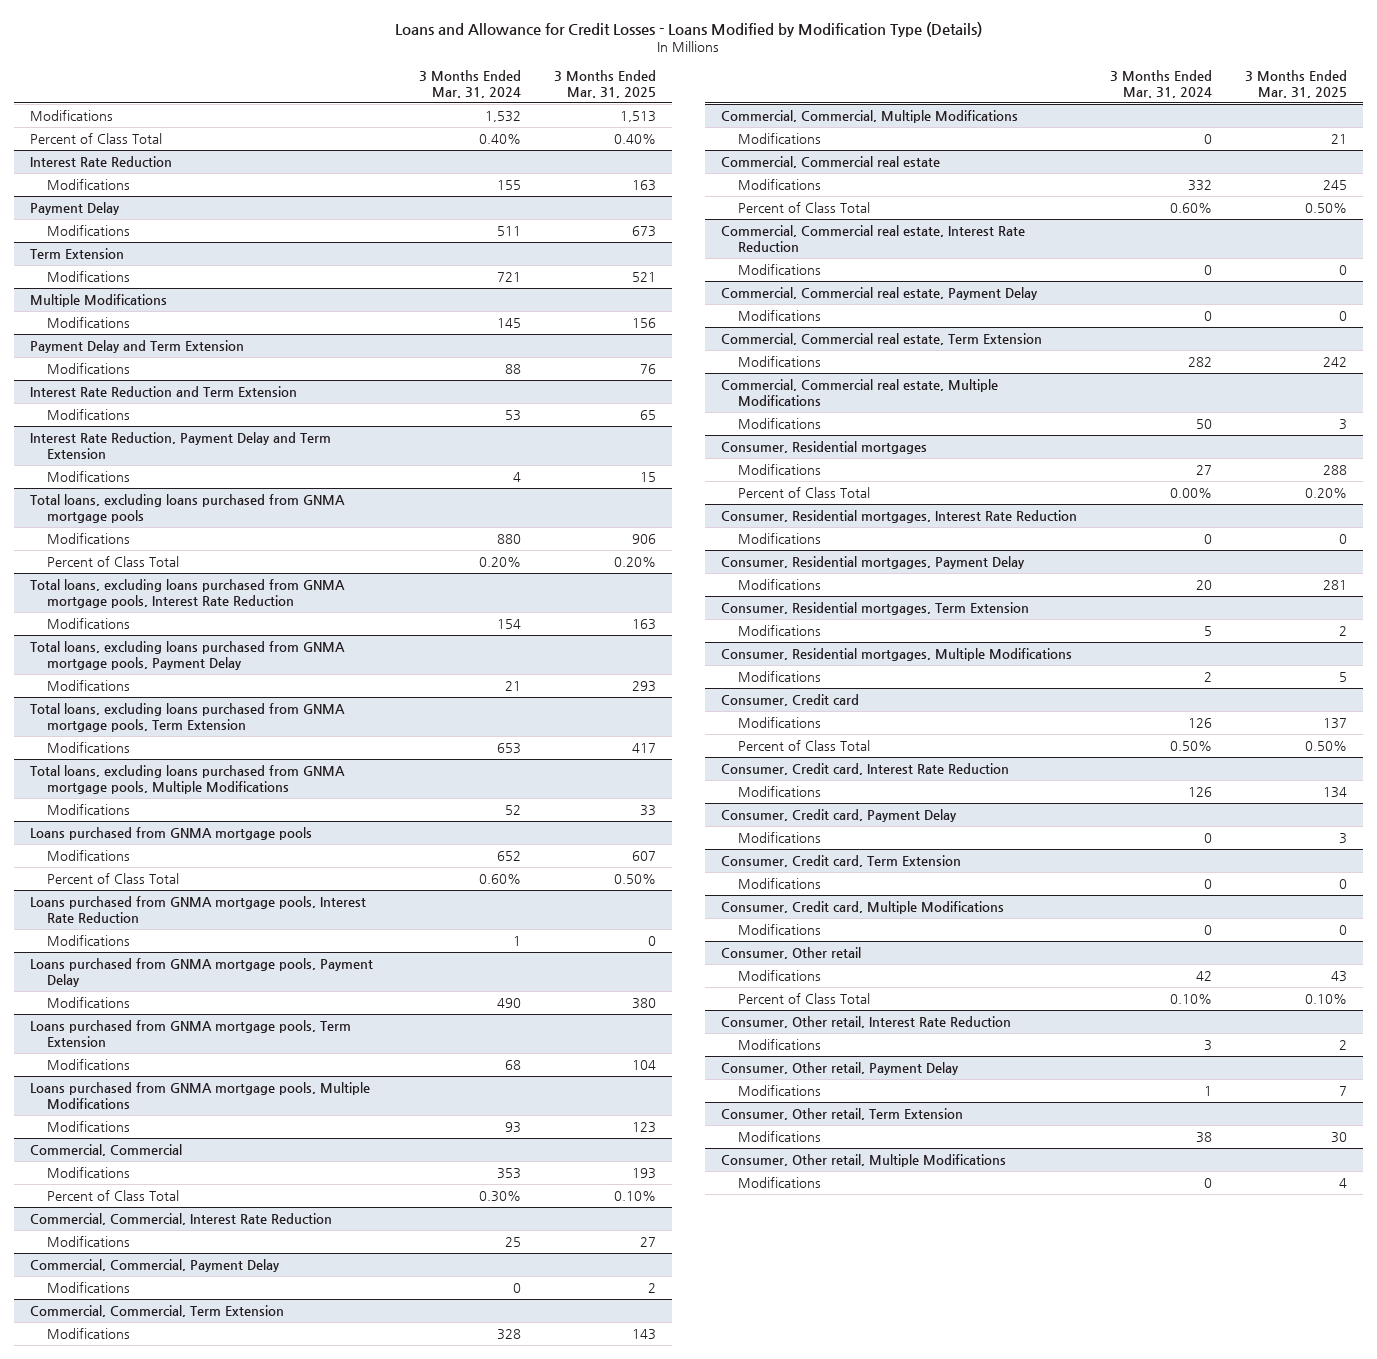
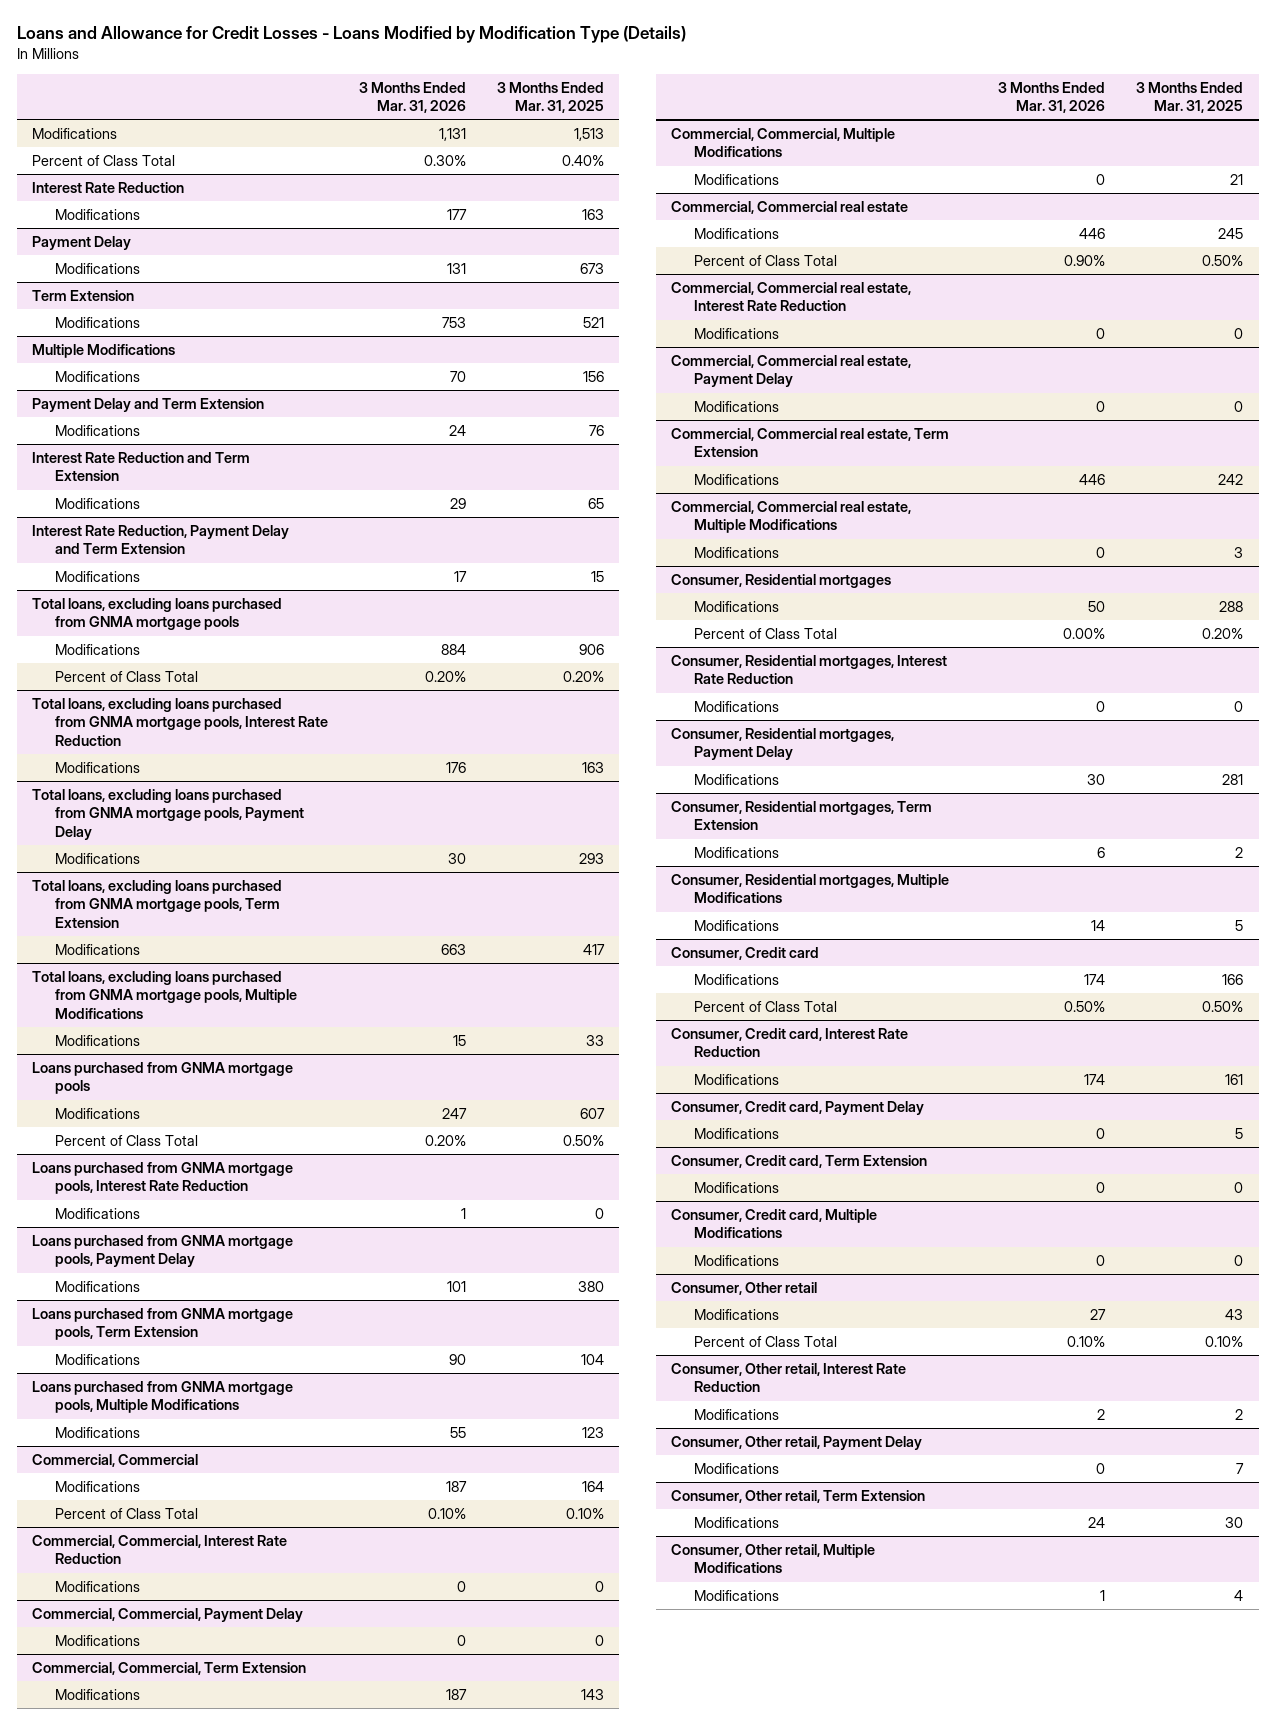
[418,69,521,98] 3 Months Ended Mar. 31, 2024 -> none
none -> [358,81,466,114] 3 Months Ended Mar. 31, 2026
[631,1167,656,1179] 193 -> [581,1480,604,1492] 164
[639,1236,656,1247] 27 -> [594,1580,604,1592] 0
[647,1282,656,1293] 2 -> [594,1634,604,1646] 0
[1322,717,1347,729] 137 -> [1222,973,1244,985] 166
[1322,786,1347,798] 134 -> [1225,1073,1244,1085] 161
[1338,832,1347,844] 3 -> [1235,1127,1244,1139] 5

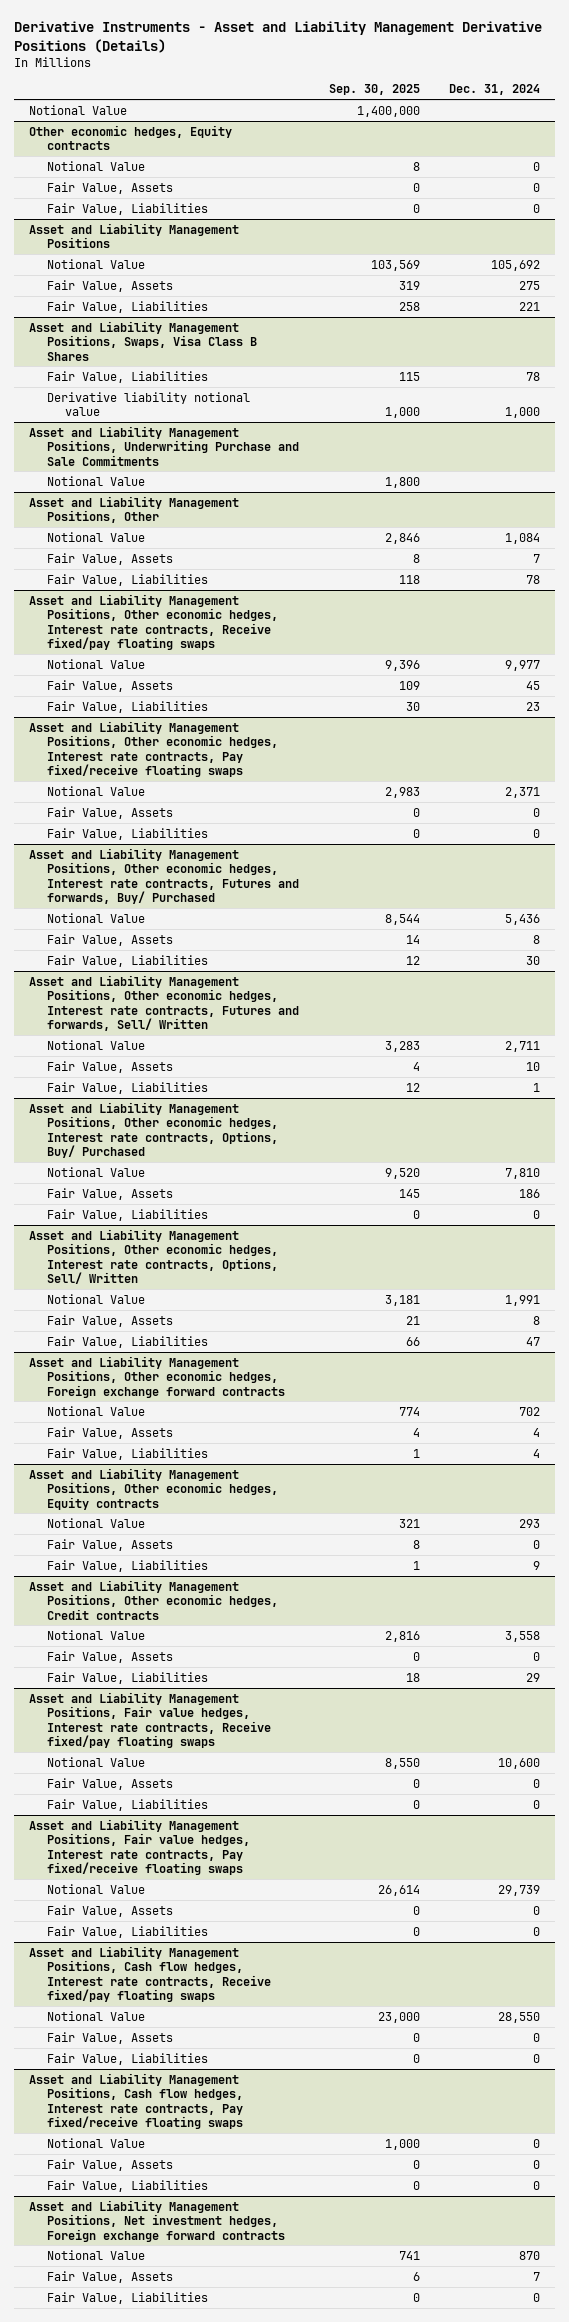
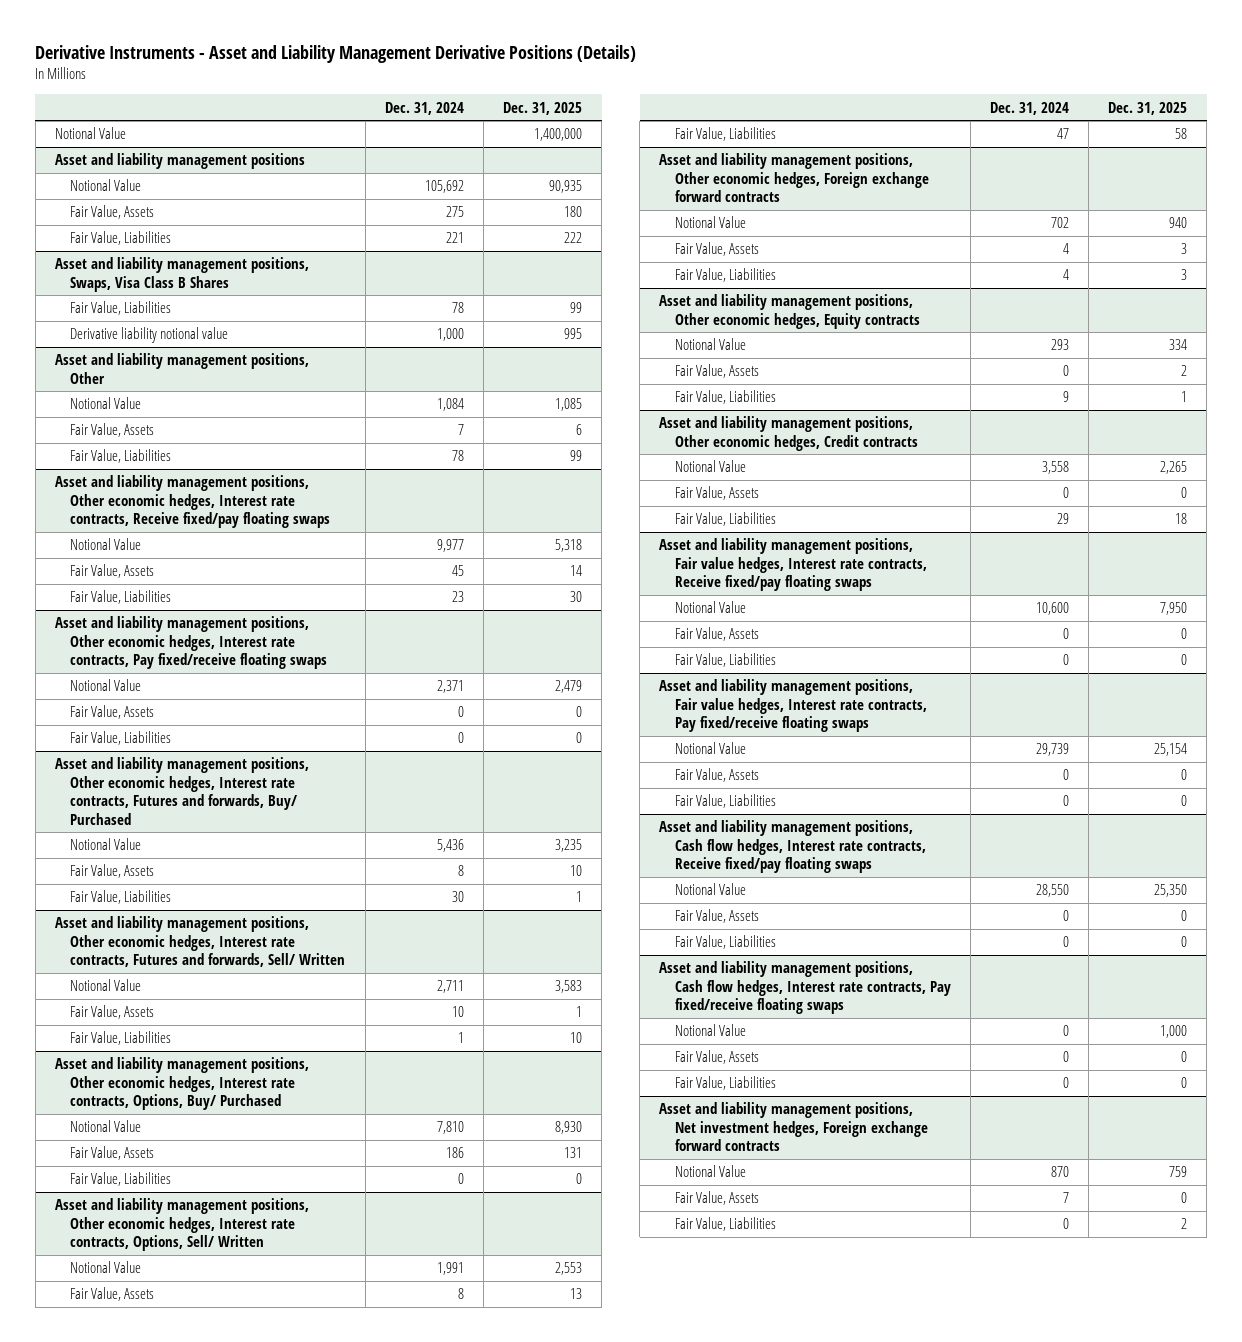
[328,84,420,96] Sep. 30, 2025 -> none
none -> [503,101,583,115] Dec. 31, 2025
[28,124,232,151] Other economic hedges, Equity contracts -> none
[46,160,145,171] Notional Value -> none
[46,181,173,194] Fair Value, Assets -> none
[46,202,208,215] Fair Value, Liabilities -> none
[28,222,239,249] Asset and Liability Management Positions -> [54,153,305,170] Asset and liability management positions
[28,320,257,361] Asset and Liability Management Positions, Swaps, Visa Class B Shares -> [54,257,309,292] Asset and liability management positions, Swaps, Visa Class B Shares
[28,425,299,466] Asset and Liability Management Positions, Underwriting Purchase and Sale Commitments -> none
[46,475,145,486] Notional Value -> none
[28,495,239,524] Asset and Liability Management Positions, Other -> [54,353,309,384] Asset and liability management positions, Other
[28,593,278,650] Asset and Liability Management Positions, Other economic hedges, Interest rate contracts, Receive fixed/pay floating swaps -> [54,475,331,529] Asset and liability management positions, Other economic hedges, Interest rate contracts, Receive fixed/pay floating swaps
[28,720,278,777] Asset and Liability Management Positions, Other economic hedges, Interest rate contracts, Pay fixed/receive floating swaps -> [54,616,328,670] Asset and liability management positions, Other economic hedges, Interest rate contracts, Pay fixed/receive floating swaps
[28,847,299,904] Asset and Liability Management Positions, Other economic hedges, Interest rate contracts, Futures and forwards, Buy/ Purchased -> [54,757,309,826] Asset and liability management positions, Other economic hedges, Interest rate contracts, Futures and forwards, Buy/ Purchased
[28,974,299,1031] Asset and Liability Management Positions, Other economic hedges, Interest rate contracts, Futures and forwards, Sell/ Written -> [54,916,346,968] Asset and liability management positions, Other economic hedges, Interest rate contracts, Futures and forwards, Sell/ Written
[28,1101,278,1158] Asset and Liability Management Positions, Other economic hedges, Interest rate contracts, Options, Buy/ Purchased -> [54,1057,309,1111] Asset and liability management positions, Other economic hedges, Interest rate contracts, Options, Buy/ Purchased
[28,1228,278,1284] Asset and Liability Management Positions, Other economic hedges, Interest rate contracts, Options, Sell/ Written -> [54,1198,309,1252] Asset and liability management positions, Other economic hedges, Interest rate contracts, Options, Sell/ Written
[28,1355,285,1398] Asset and Liability Management Positions, Other economic hedges, Foreign exchange forward contracts -> [659,153,929,203] Asset and liability management positions, Other economic hedges, Foreign exchange forward contracts
[28,1467,278,1510] Asset and Liability Management Positions, Other economic hedges, Equity contracts -> [659,294,920,329] Asset and liability management positions, Other economic hedges, Equity contracts
[28,1579,278,1620] Asset and Liability Management Positions, Other economic hedges, Credit contracts -> [659,416,918,451] Asset and liability management positions, Other economic hedges, Credit contracts
[28,1691,271,1748] Asset and Liability Management Positions, Fair value hedges, Interest rate contracts, Receive fixed/pay floating swaps -> [659,538,927,592] Asset and liability management positions, Fair value hedges, Interest rate contracts, Receive fixed/pay floating swaps
[28,1818,250,1875] Asset and Liability Management Positions, Fair value hedges, Interest rate contracts, Pay fixed/receive floating swaps -> [659,679,927,733] Asset and liability management positions, Fair value hedges, Interest rate contracts, Pay fixed/receive floating swaps
[28,1945,271,2002] Asset and Liability Management Positions, Cash flow hedges, Interest rate contracts, Receive fixed/pay floating swaps -> [659,820,926,874] Asset and liability management positions, Cash flow hedges, Interest rate contracts, Receive fixed/pay floating swaps
[28,2072,243,2129] Asset and Liability Management Positions, Cash flow hedges, Interest rate contracts, Pay fixed/receive floating swaps -> [659,961,951,1015] Asset and liability management positions, Cash flow hedges, Interest rate contracts, Pay fixed/receive floating swaps
[28,2199,285,2242] Asset and Liability Management Positions, Net investment hedges, Foreign exchange forward contracts -> [659,1102,928,1152] Asset and liability management positions, Net investment hedges, Foreign exchange forward contracts

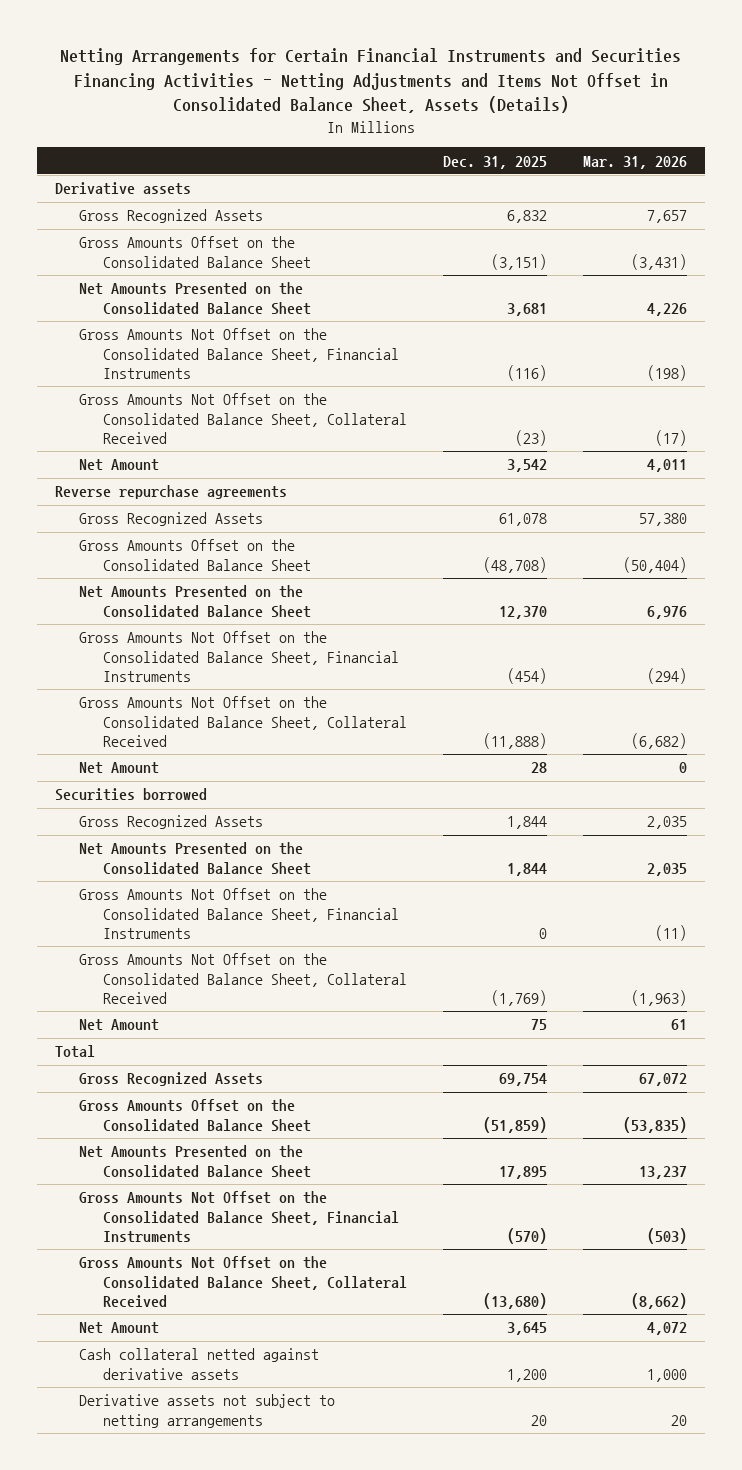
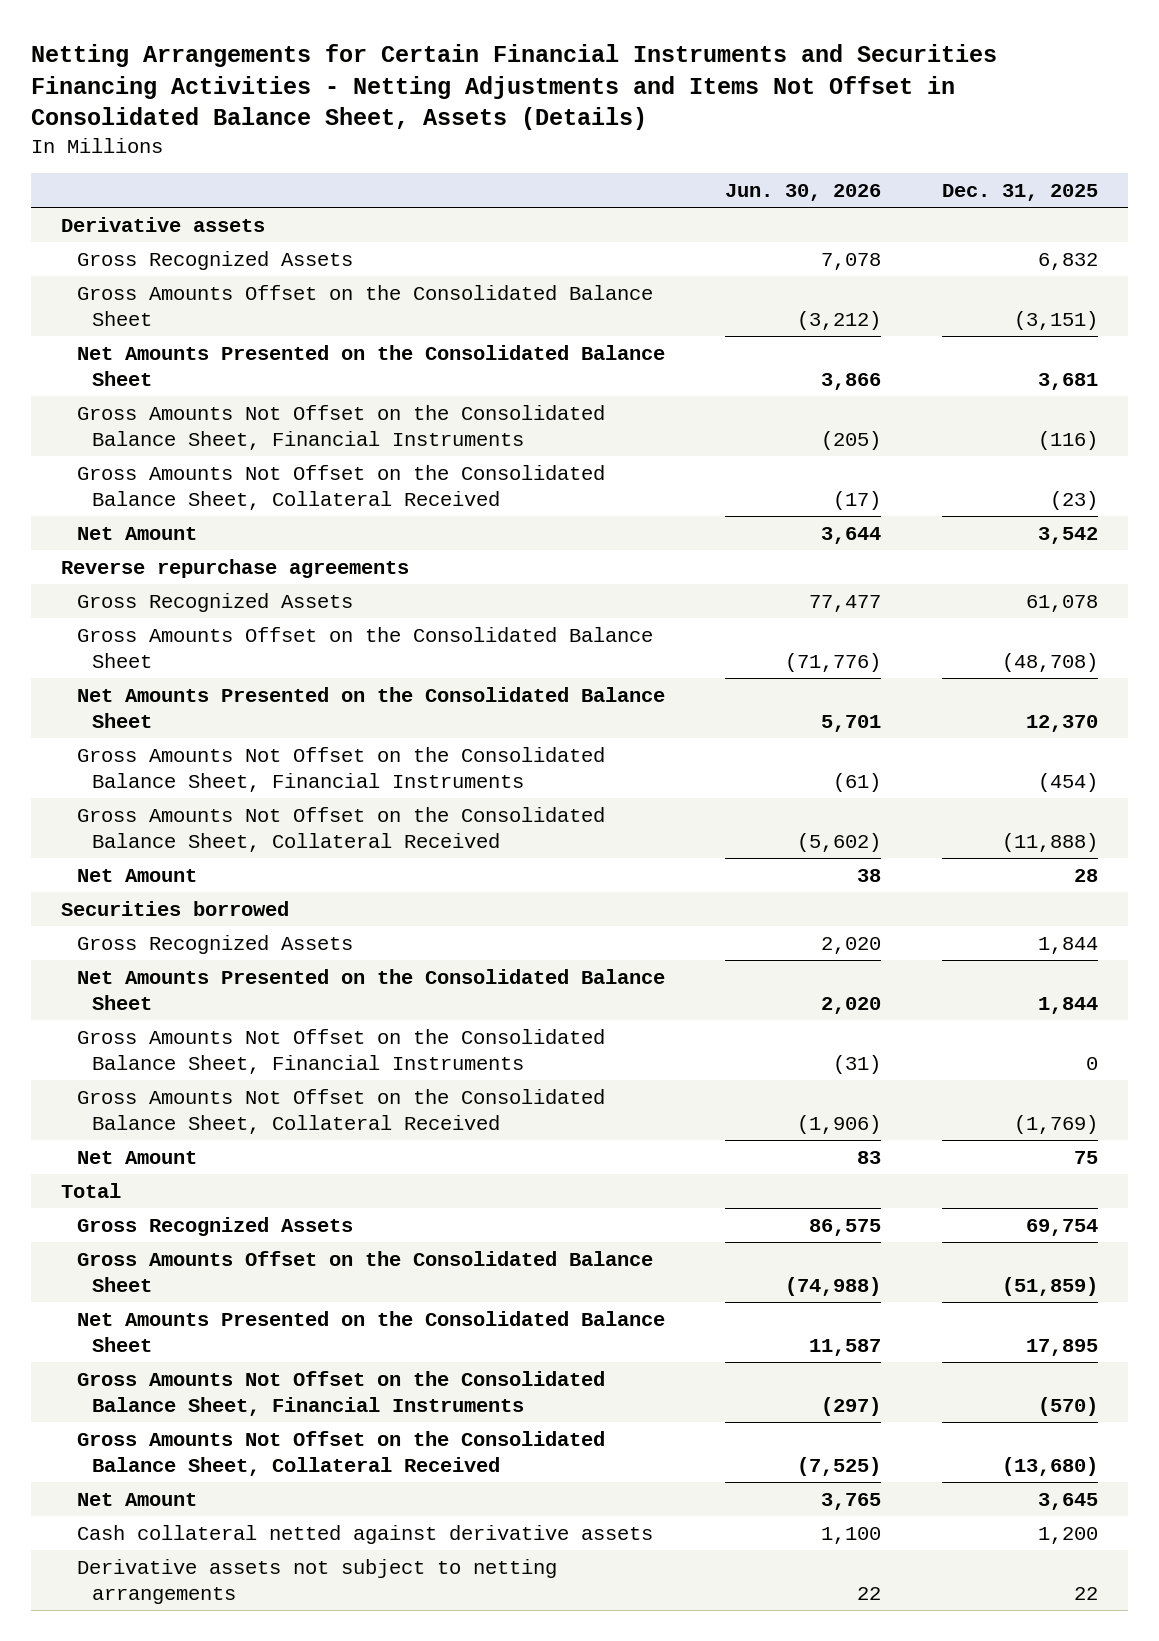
[583,155,688,169] Mar. 31, 2026 -> none
none -> [725,183,882,201] Jun. 30, 2026
[531,1414,548,1426] 20 -> [1074,1586,1099,1600] 22

